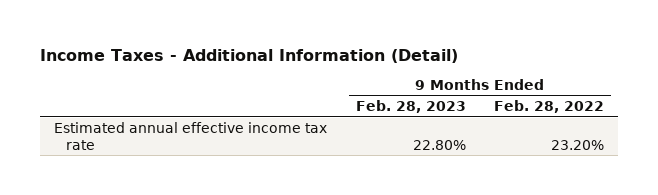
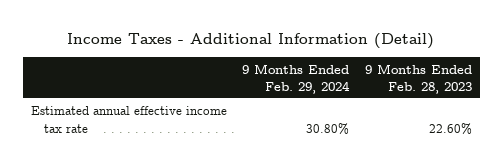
[494,100,605,114] Feb. 28, 2022 -> none
none -> [242,63,351,94] 9 Months Ended Feb. 29, 2024
[412,139,466,150] 22.80% -> [428,122,472,135] 22.60%

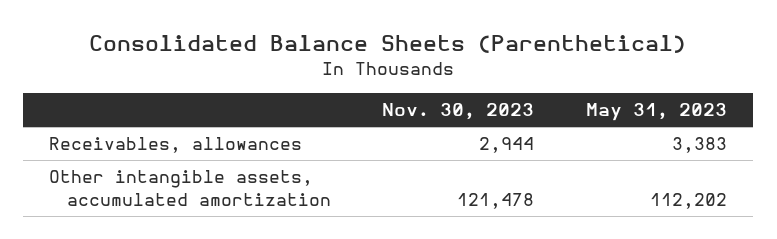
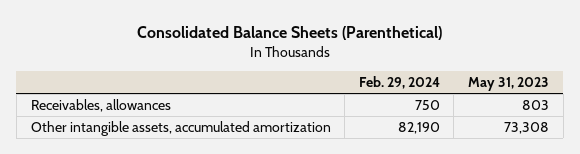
[382,103,535,121] Nov. 30, 2023 -> none
none -> [358,75,440,89] Feb. 29, 2024
[672,137,728,154] 3,383 -> [522,99,550,110] 803
[650,192,728,209] 112,202 -> [504,121,550,134] 73,308

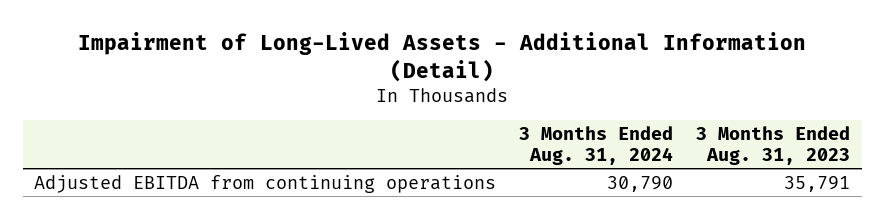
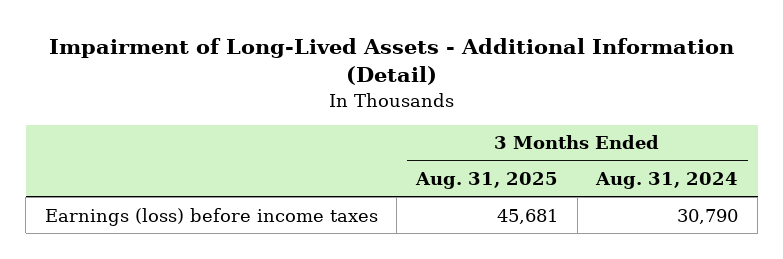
[696,125,851,166] 3 Months Ended Aug. 31, 2023 -> none
none -> [415,172,559,190] Aug. 31, 2025
[34,174,497,193] Adjusted EBITDA from continuing operations -> [44,207,378,226] Earnings (loss) before income taxes

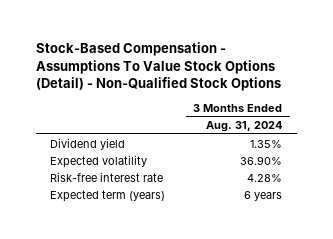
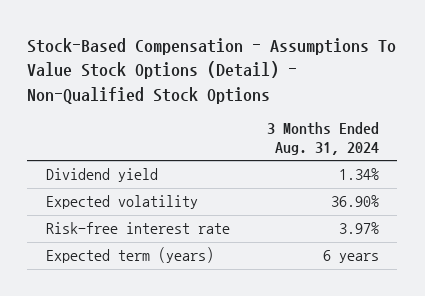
[250,139,283,148] 1.35% -> [338,168,379,181] 1.34%
[247,173,283,182] 4.28% -> [338,222,379,235] 3.97%

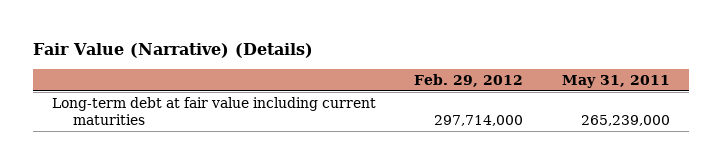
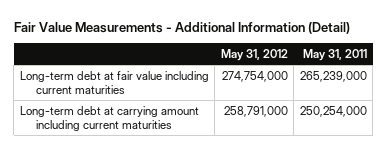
[33,43,314,59] Fair Value (Narrative) (Details) -> [13,21,350,34] Fair Value Measurements - Additional Information (Detail)
[414,73,524,87] Feb. 29, 2012 -> none
none -> [220,48,288,61] May 31, 2012
none -> [19,105,199,131] Long-term debt at carrying amount including current maturities

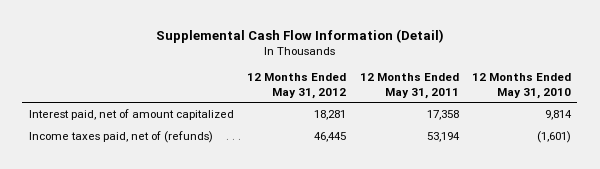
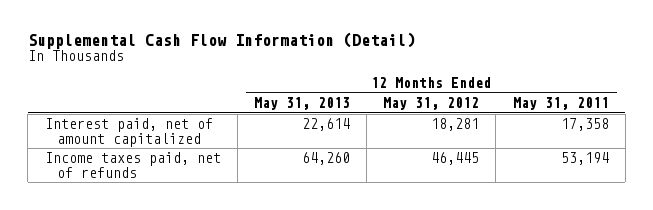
[471,73,571,99] 12 Months Ended May 31, 2010 -> none
none -> [253,97,350,111] May 31, 2013
[29,130,214,143] Income taxes paid, net of (refunds) -> [44,152,221,178] Income taxes paid, net of refunds

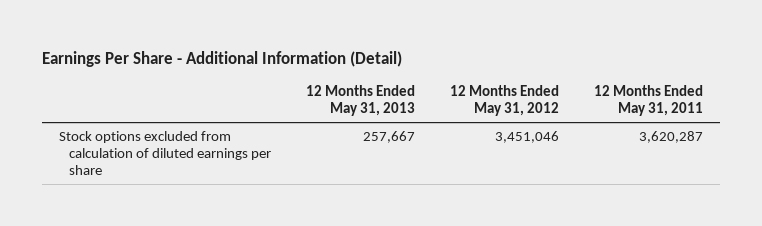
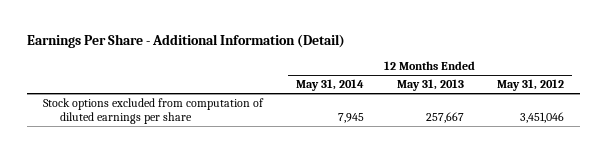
[593,85,703,117] 12 Months Ended May 31, 2011 -> none
none -> [295,79,364,92] May 31, 2014
[59,131,272,175] Stock options excluded from calculation of diluted earnings per share -> [43,98,265,125] Stock options excluded from computation of diluted earnings per share

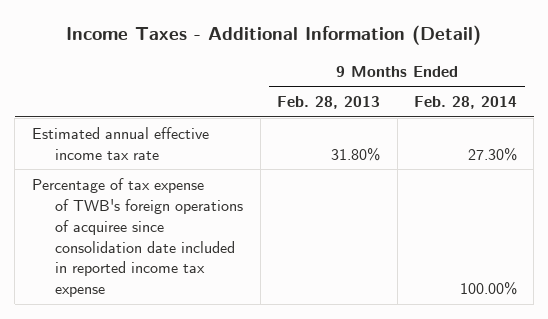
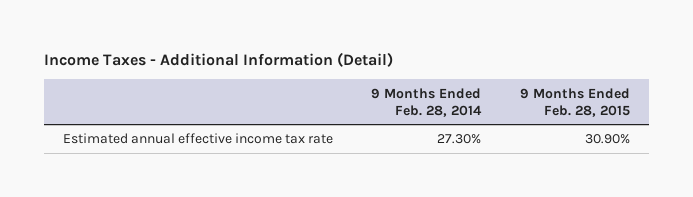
[277,96,381,110] Feb. 28, 2013 -> none
none -> [519,87,630,117] 9 Months Ended Feb. 28, 2015
[31,177,244,298] Percentage of tax expense of TWB's foreign operations of acquiree since consolidation date included in reported income tax expense -> none

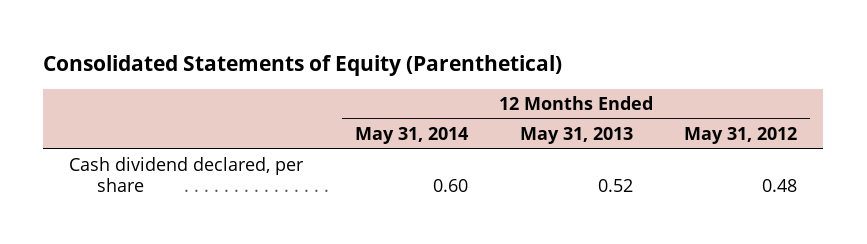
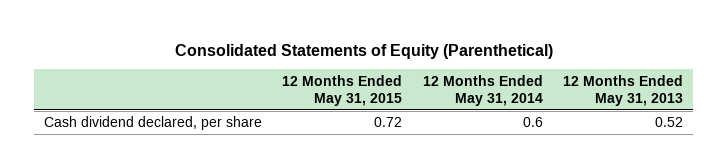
[684,126,798,144] May 31, 2012 -> none
none -> [282,74,403,106] 12 Months Ended May 31, 2015
[432,179,468,193] 0.60 -> [522,117,543,128] 0.6

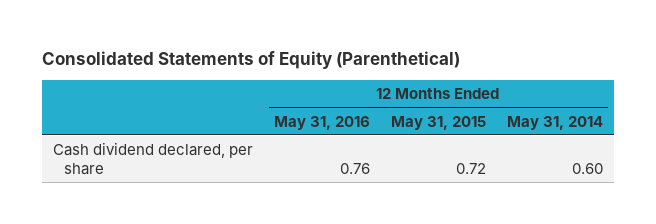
[562,74,683,106] 12 Months Ended May 31, 2013 -> none
none -> [273,115,370,130] May 31, 2016
[522,117,543,128] 0.6 -> [572,162,604,174] 0.60

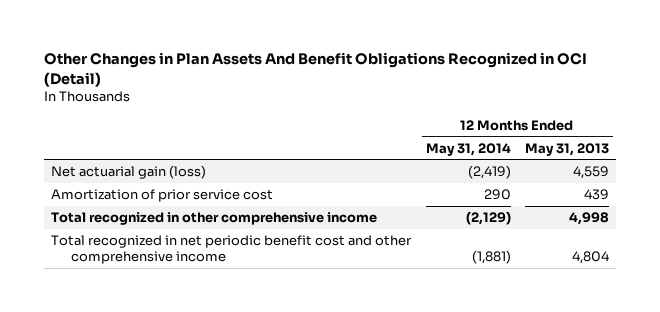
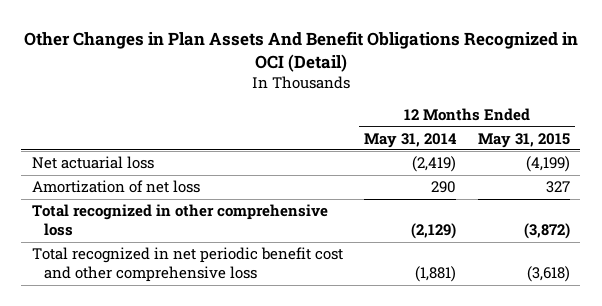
[524,142,609,156] May 31, 2013 -> none
none -> [477,132,570,148] May 31, 2015
[51,189,274,203] Amortization of prior service cost -> none
[51,165,207,180] Net actuarial gain (loss) -> [31,156,154,170] Net actuarial loss
none -> [31,180,200,194] Amortization of net loss
[51,212,378,226] Total recognized in other comprehensive income -> [31,204,328,237] Total recognized in other comprehensive loss
[51,235,413,265] Total recognized in net periodic benefit cost and other comprehensive income -> [31,247,343,283] Total recognized in net periodic benefit cost and other comprehensive loss

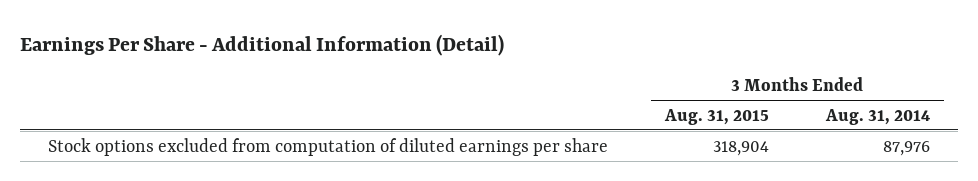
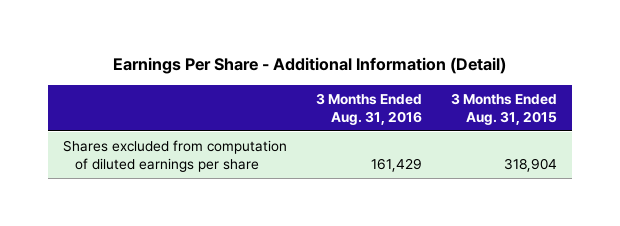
[824,108,930,125] Aug. 31, 2014 -> none
none -> [316,92,423,125] 3 Months Ended Aug. 31, 2016
[48,137,609,156] Stock options excluded from computation of diluted earnings per share -> [62,139,287,173] Shares excluded from computation of diluted earnings per share

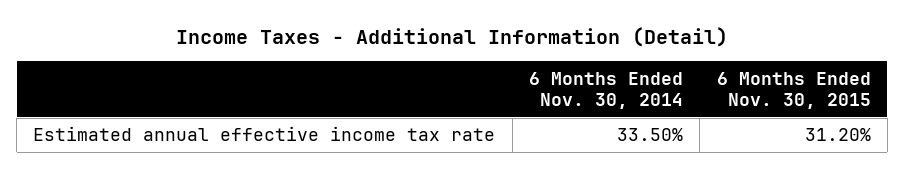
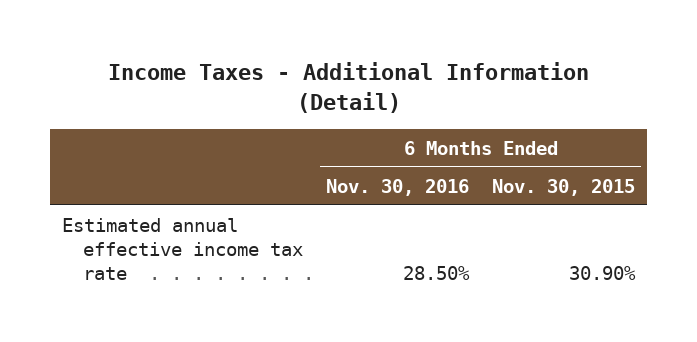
[528,71,683,110] 6 Months Ended Nov. 30, 2014 -> none
none -> [326,178,470,196] Nov. 30, 2016
[804,128,871,142] 31.20% -> [569,266,637,281] 30.90%

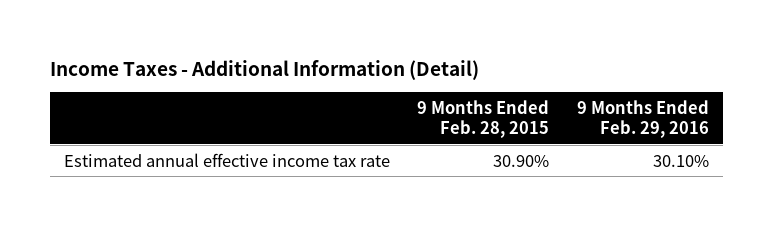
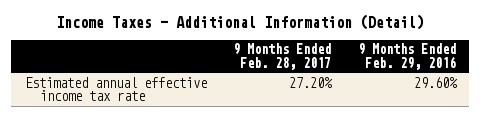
[417,99,550,139] 9 Months Ended Feb. 28, 2015 -> none
none -> [233,43,332,70] 9 Months Ended Feb. 28, 2017
[653,154,710,167] 30.10% -> [413,76,458,88] 29.60%

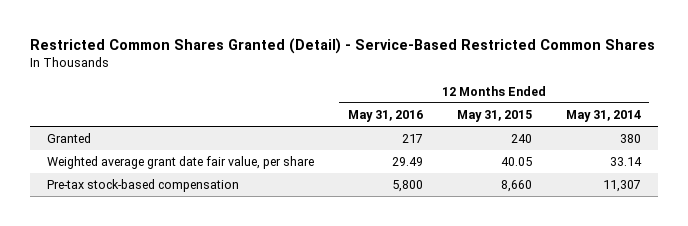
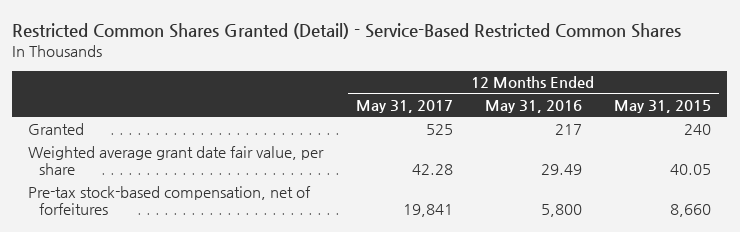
[565,109,641,122] May 31, 2014 -> none
none -> [355,100,453,114] May 31, 2017
[46,179,239,193] Pre-tax stock-based compensation -> [28,185,312,216] Pre-tax stock-based compensation, net of forfeitures

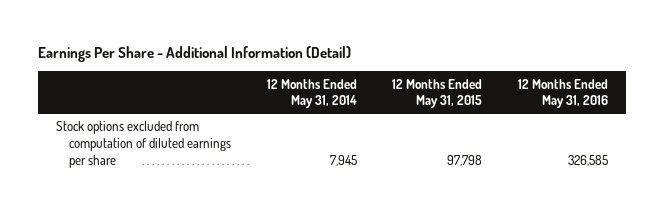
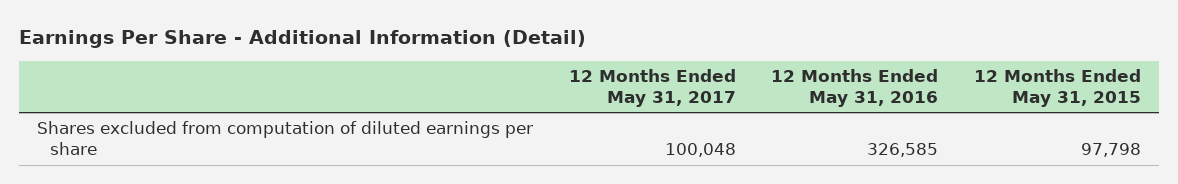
[266,78,357,109] 12 Months Ended May 31, 2014 -> none
none -> [568,68,736,108] 12 Months Ended May 31, 2017
[55,121,231,168] Stock options excluded from computation of diluted earnings per share -> [36,121,533,156] Shares excluded from computation of diluted earnings per share

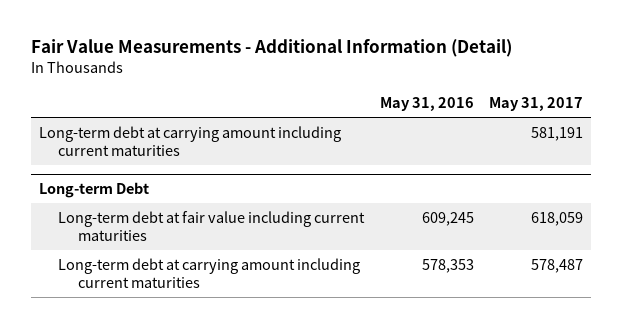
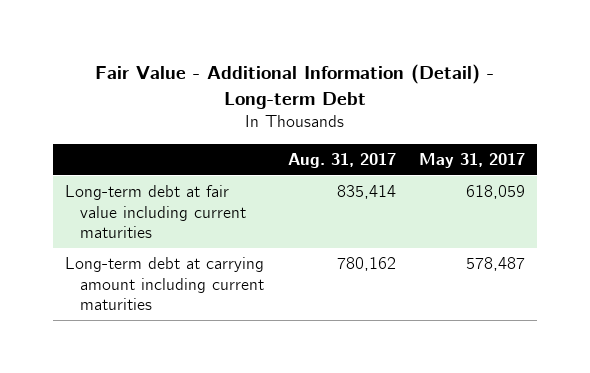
[30,39,512,58] Fair Value Measurements - Additional Information (Detail) -> [95,64,495,109] Fair Value - Additional Information (Detail) - Long-term Debt
[379,96,474,111] May 31, 2016 -> none
none -> [287,153,396,169] Aug. 31, 2017
[38,126,341,157] Long-term debt at carrying amount including current maturities -> none
[38,182,149,199] Long-term Debt -> none

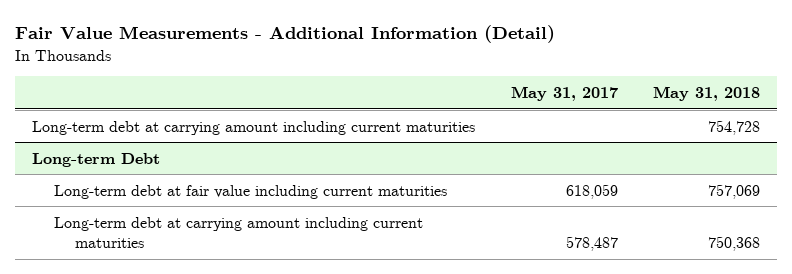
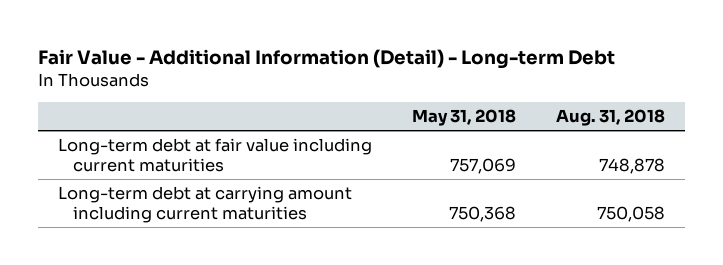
[14,25,555,44] Fair Value Measurements - Additional Information (Detail) -> [38,48,616,69] Fair Value - Additional Information (Detail) - Long-term Debt
[510,85,618,101] May 31, 2017 -> none
none -> [555,109,665,127] Aug. 31, 2018
[32,120,476,135] Long-term debt at carrying amount including current maturities -> none
[32,152,161,167] Long-term Debt -> none

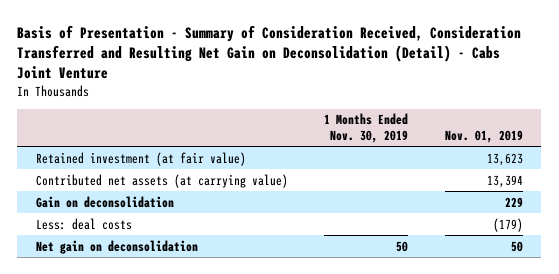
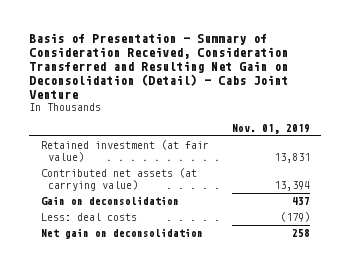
[324,113,409,143] 1 Months Ended Nov. 30, 2019 -> none
[487,152,524,166] 13,623 -> [273,152,310,163] 13,831
[505,196,524,207] 229 -> [291,197,310,206] 437
[511,240,524,252] 50 -> [291,229,310,238] 258

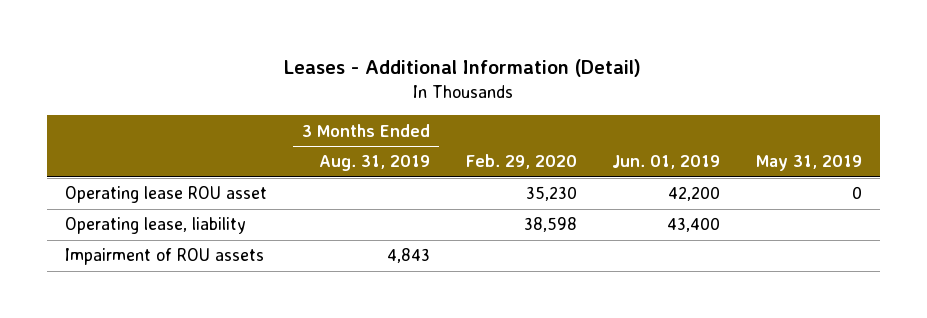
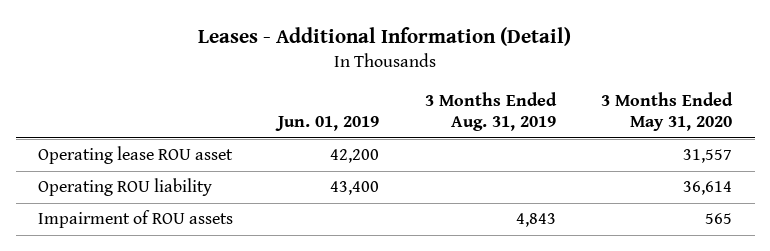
[465,154,577,170] Feb. 29, 2020 -> none
[755,155,862,172] May 31, 2019 -> none
none -> [600,91,733,132] 3 Months Ended May 31, 2020
[64,217,246,235] Operating lease, liability -> [38,178,213,197] Operating ROU liability

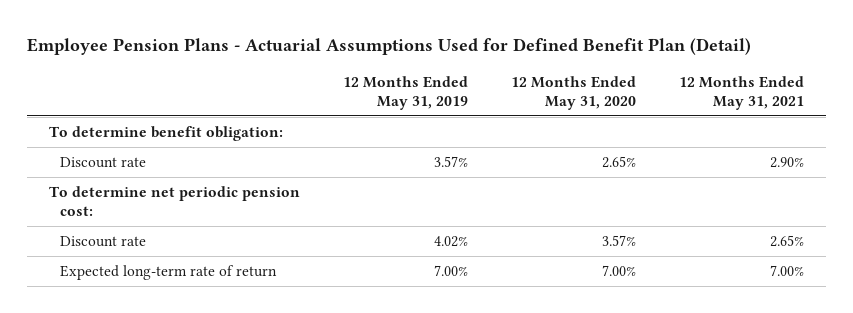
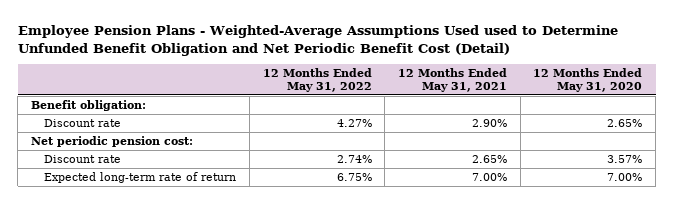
[27,38,752,56] Employee Pension Plans - Actuarial Assumptions Used for Defined Benefit Plan (Detail) -> [17,25,618,56] Employee Pension Plans - Weighted-Average Assumptions Used used to Determine Unfunded Benefit Obligation and Net Periodic Benefit Cost (Detail)
[342,75,468,110] 12 Months Ended May 31, 2019 -> none
none -> [262,67,372,92] 12 Months Ended May 31, 2022
[48,125,283,141] To determine benefit obligation: -> [31,99,147,111] Benefit obligation:
[48,185,300,217] To determine net periodic pension cost: -> [31,135,194,147] Net periodic pension cost:

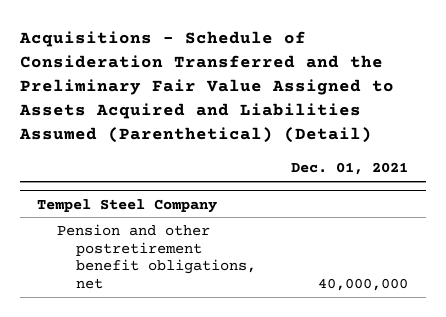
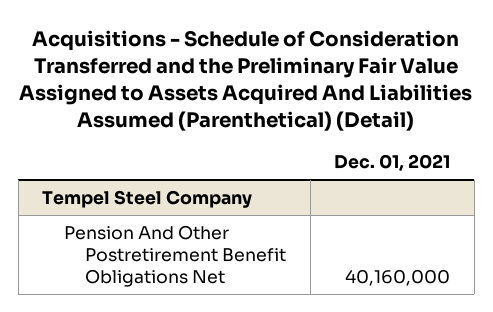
[18,31,394,144] Acquisitions - Schedule of Consideration Transferred and the Preliminary Fair Value Assigned to Assets Acquired and Liabilities Assumed (Parenthetical) (Detail) -> [19,29,473,132] Acquisitions - Schedule of Consideration Transferred and the Preliminary Fair Value Assigned to Assets Acquired And Liabilities Assumed (Parenthetical) (Detail)
[56,223,256,290] Pension and other postretirement benefit obligations, net -> [63,224,287,288] Pension And Other Postretirement Benefit Obligations Net
[318,278,409,292] 40,000,000 -> [345,269,451,287] 40,160,000

